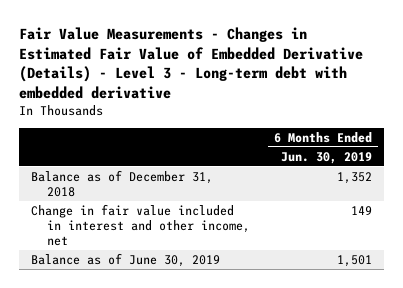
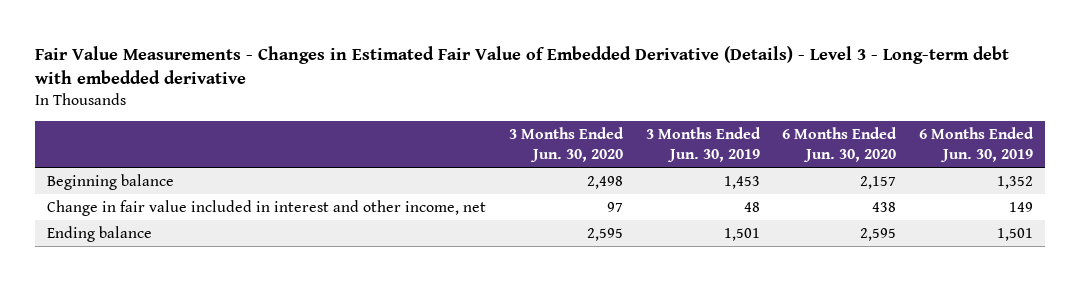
none -> [508,126,624,163] 3 Months Ended Jun. 30, 2020
none -> [645,126,761,163] 3 Months Ended Jun. 30, 2019
none -> [782,126,898,163] 6 Months Ended Jun. 30, 2020
[31,169,214,197] Balance as of December 31, 2018 -> [46,173,174,190] Beginning balance
[31,252,221,267] Balance as of June 30, 2019 -> [46,225,152,242] Ending balance

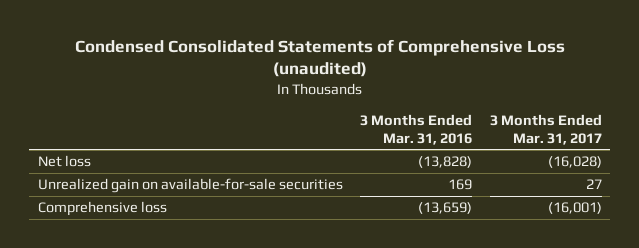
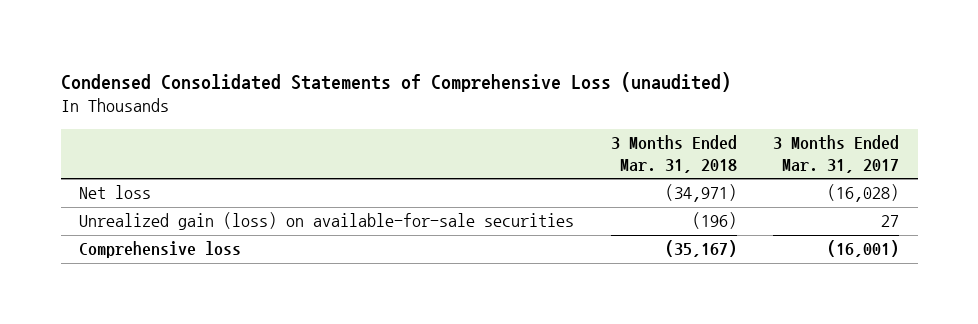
[360,113,473,145] 3 Months Ended Mar. 31, 2016 -> none
none -> [610,135,737,173] 3 Months Ended Mar. 31, 2018
[37,178,343,194] Unrealized gain on available-for-sale securities -> [78,212,574,231] Unrealized gain (loss) on available-for-sale securities

